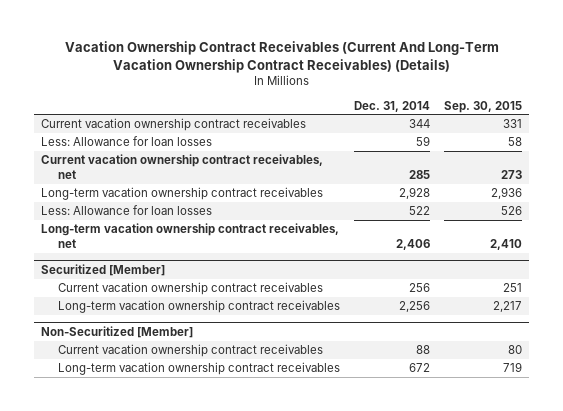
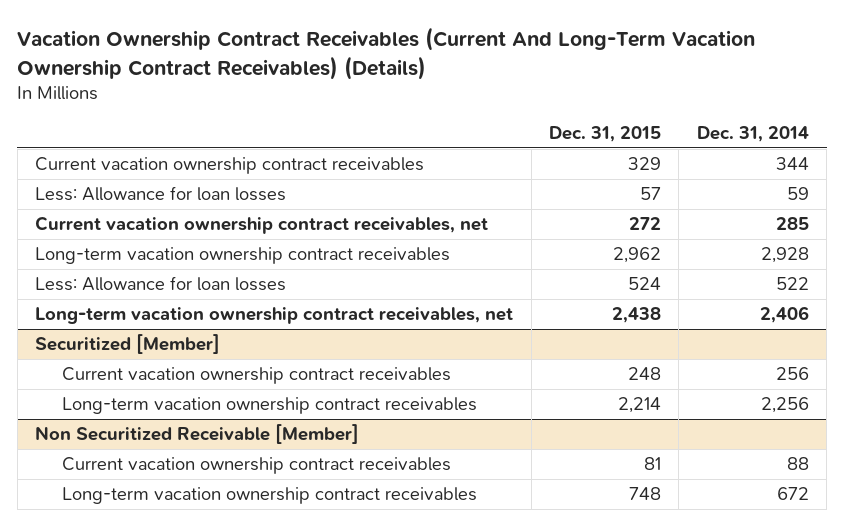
[444,100,523,113] Sep. 30, 2015 -> none
none -> [548,126,661,143] Dec. 31, 2015
[41,325,194,338] Non-Securitized [Member] -> [35,424,360,445] Non Securitized Receivable [Member]

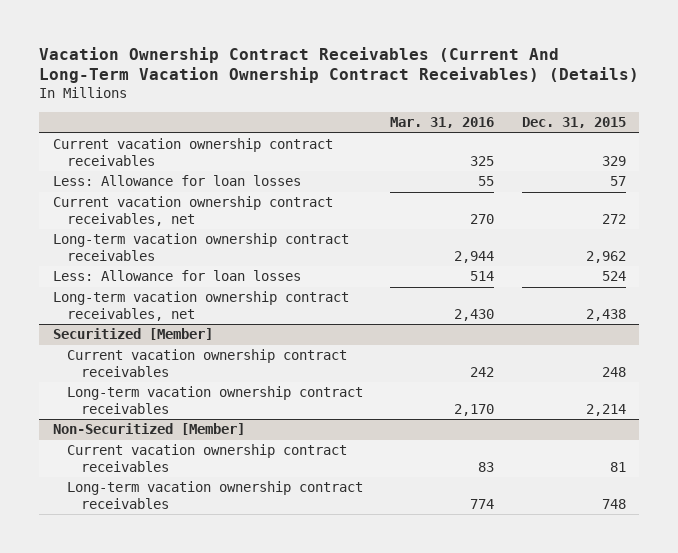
[696,126,809,143] Dec. 31, 2014 -> none
none -> [390,117,495,129] Mar. 31, 2016
[35,424,360,445] Non Securitized Receivable [Member] -> [52,423,245,436] Non-Securitized [Member]

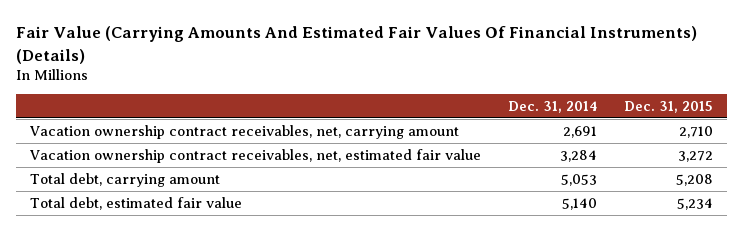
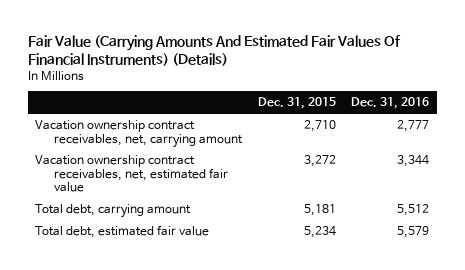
[508,101,598,114] Dec. 31, 2014 -> none
none -> [351,97,430,110] Dec. 31, 2016
[676,173,714,186] 5,208 -> [303,204,336,217] 5,181

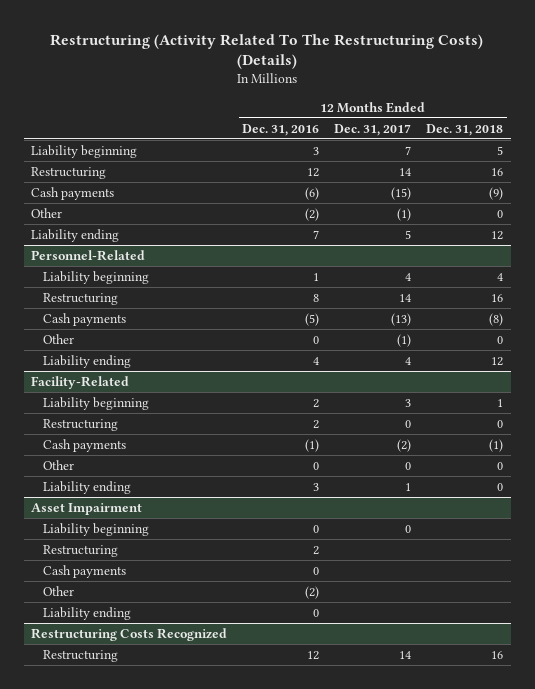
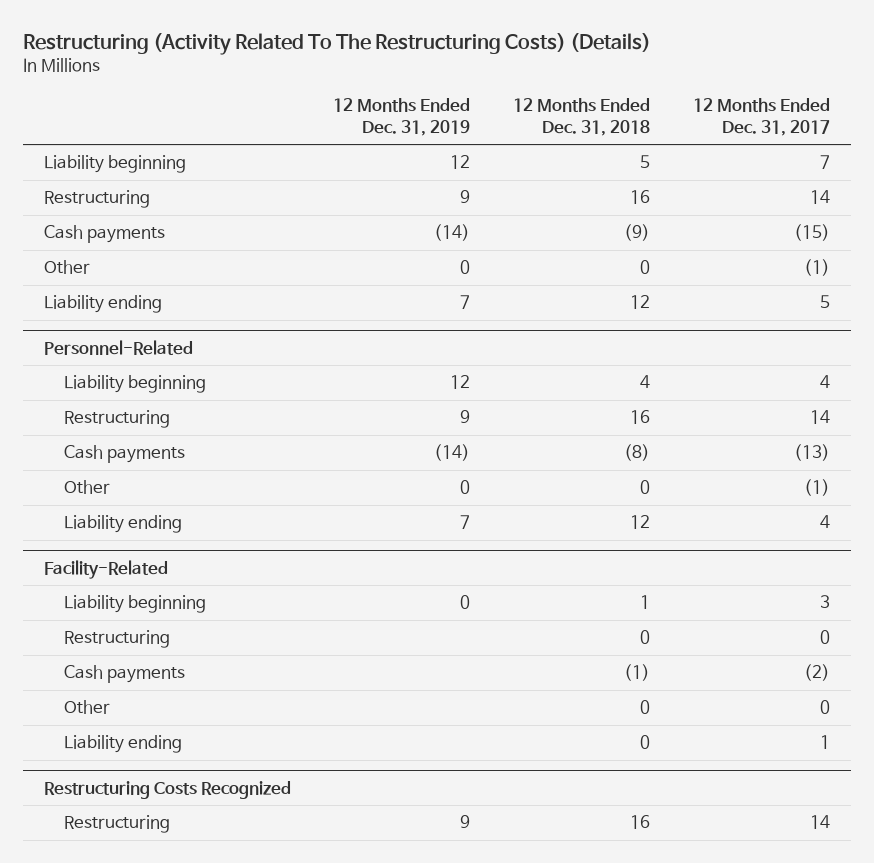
[242,123,320,136] Dec. 31, 2016 -> none
none -> [333,98,471,136] 12 Months Ended Dec. 31, 2019
[31,502,143,515] Asset Impairment -> none
[43,522,150,536] Liability beginning -> none
[43,544,119,557] Restructuring -> none
[43,564,127,578] Cash payments -> none
[43,585,75,596] Other -> none
[43,606,132,620] Liability ending -> none

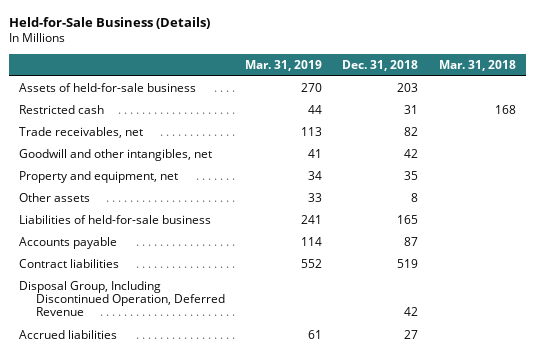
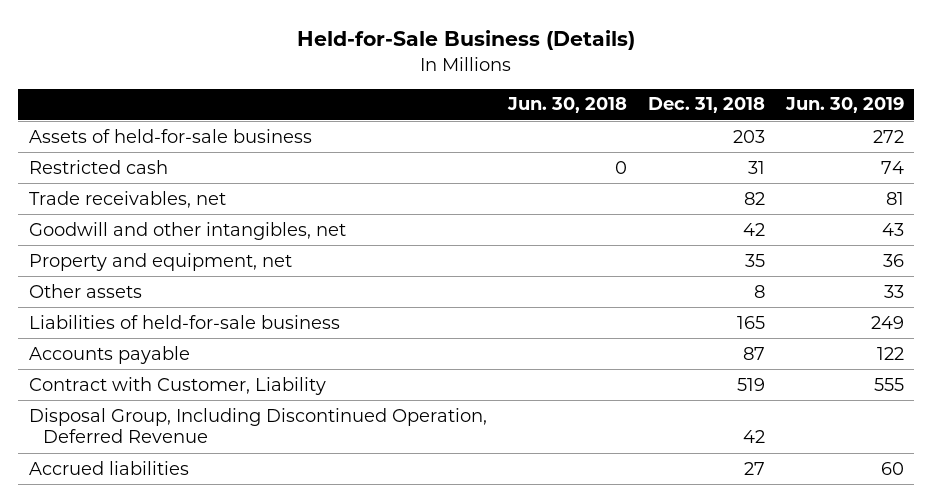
[245,59,323,71] Mar. 31, 2019 -> none
[438,59,516,71] Mar. 31, 2018 -> none
none -> [506,97,627,114] Jun. 30, 2018
none -> [784,97,904,114] Jun. 30, 2019
[19,259,120,269] Contract liabilities -> [28,376,326,395] Contract with Customer, Liability

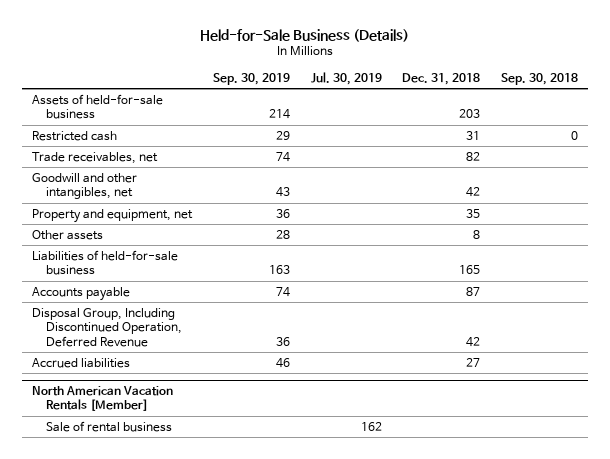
[506,97,627,114] Jun. 30, 2018 -> none
[784,97,904,114] Jun. 30, 2019 -> none
none -> [212,72,290,85] Sep. 30, 2019
none -> [310,71,382,85] Jul. 30, 2019
none -> [501,72,579,85] Sep. 30, 2018
[28,376,326,395] Contract with Customer, Liability -> none
none -> [32,385,174,412] North American Vacation Rentals [Member]
none -> [45,420,172,432] Sale of rental business

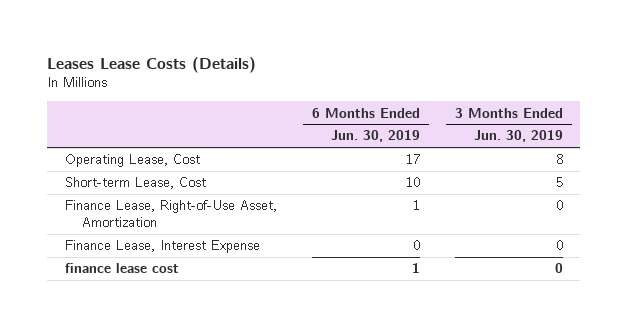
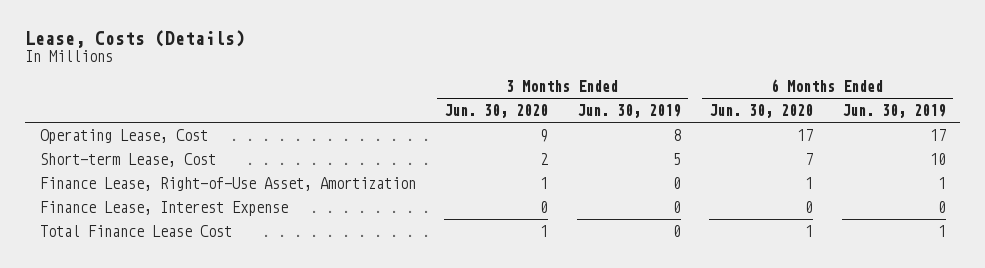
[47,56,257,73] Leases Lease Costs (Details) -> [25,29,246,48] Lease, Costs (Details)
none -> [444,104,549,119] Jun. 30, 2020
none -> [709,104,814,119] Jun. 30, 2020
[64,263,179,274] finance lease cost -> [39,224,232,237] Total Finance Lease Cost

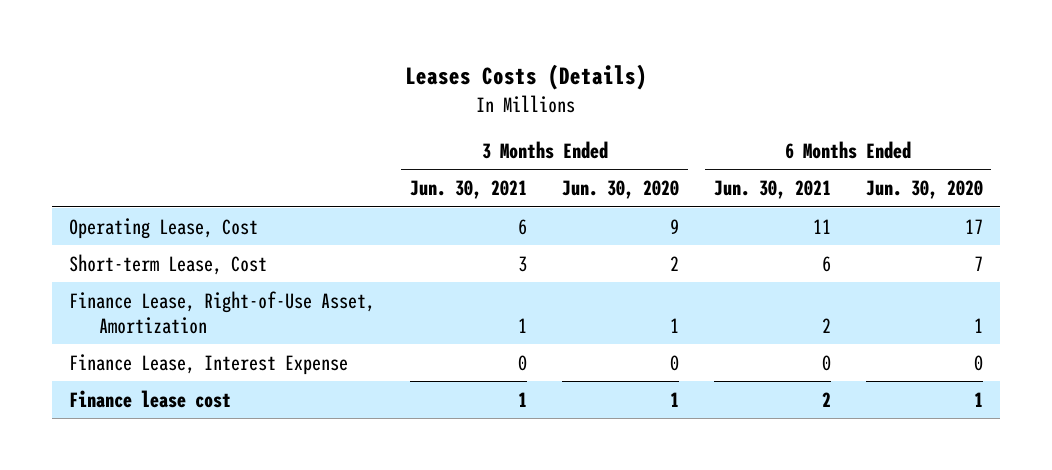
[25,29,246,48] Lease, Costs (Details) -> [404,63,647,90] Leases Costs (Details)
[576,104,681,119] Jun. 30, 2019 -> none
[841,104,946,119] Jun. 30, 2019 -> none
none -> [410,180,528,200] Jun. 30, 2021
none -> [713,180,831,200] Jun. 30, 2021
[39,224,232,237] Total Finance Lease Cost -> [69,389,232,408] Finance lease cost

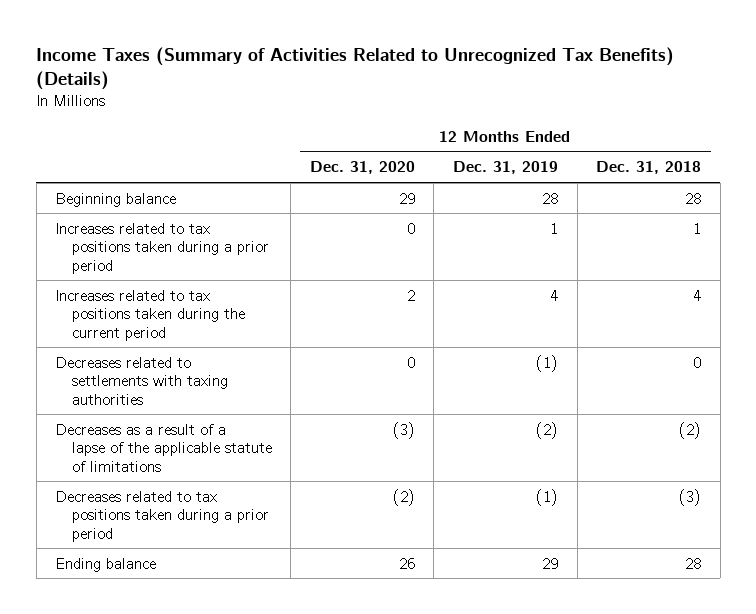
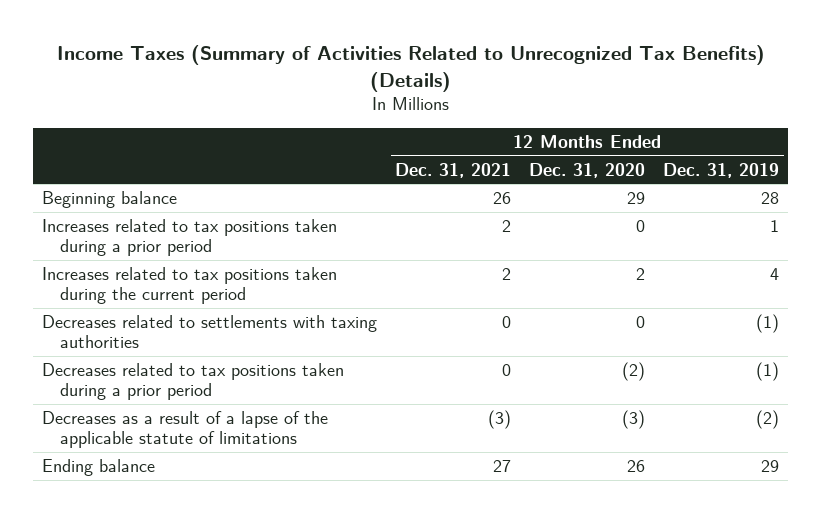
[596,161,702,175] Dec. 31, 2018 -> none
none -> [395,162,512,178] Dec. 31, 2021
[55,423,272,472] Decreases as a result of a lapse of the applicable statute of limitations -> [42,410,329,449] Decreases as a result of a lapse of the applicable statute of limitations

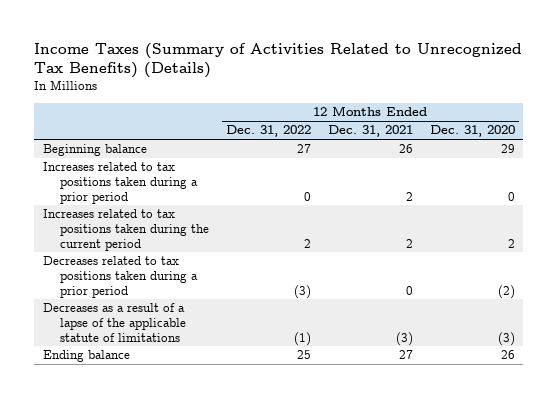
[663,162,780,178] Dec. 31, 2019 -> none
none -> [225,125,311,138] Dec. 31, 2022
[42,314,378,349] Decreases related to settlements with taxing authorities -> none

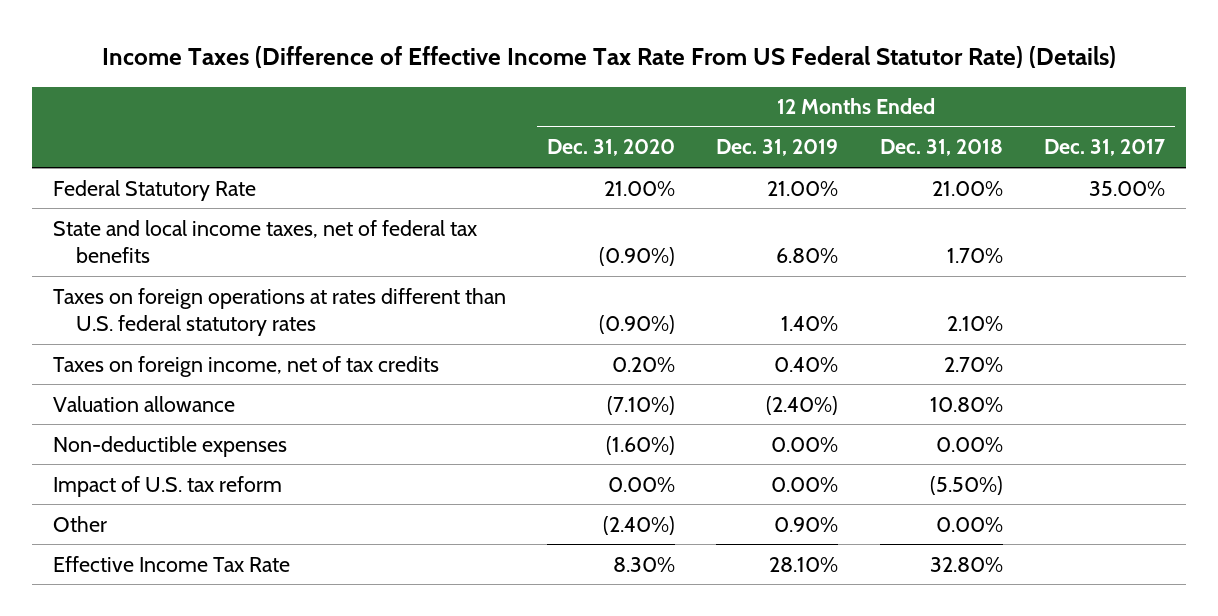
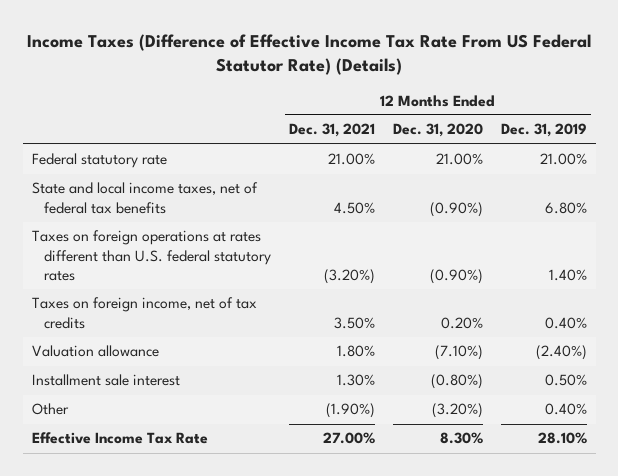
[879,139,1003,157] Dec. 31, 2018 -> none
[1043,139,1165,157] Dec. 31, 2017 -> none
none -> [288,123,375,138] Dec. 31, 2021
[52,179,256,201] Federal Statutory Rate -> [31,153,167,169] Federal statutory rate
[52,435,287,457] Non-deductible expenses -> none
[52,475,282,497] Impact of U.S. tax reform -> none
none -> [31,374,180,387] Installment sale interest
[603,515,676,535] (2.40%) -> [431,403,483,419] (3.20%)
[774,516,839,532] 0.90% -> [544,403,587,416] 0.40%

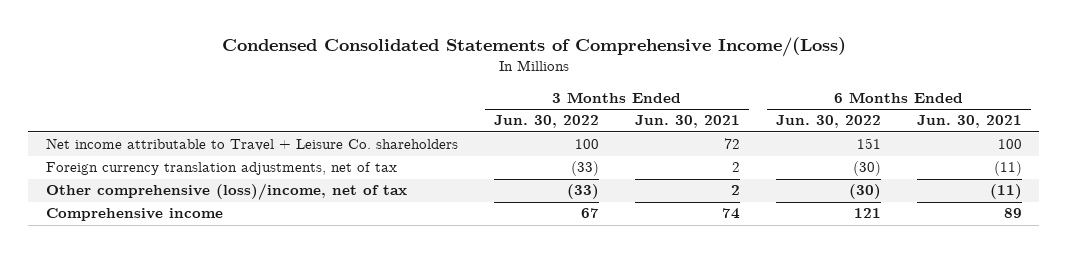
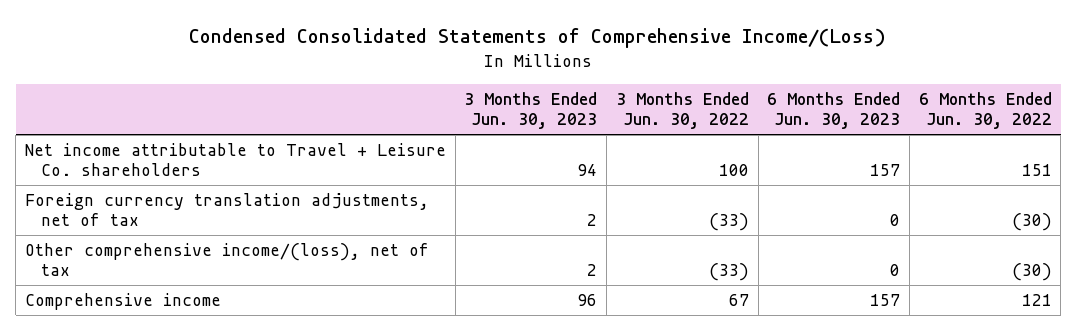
[634,115,740,129] Jun. 30, 2021 -> none
[916,115,1022,129] Jun. 30, 2021 -> none
none -> [464,91,598,130] 3 Months Ended Jun. 30, 2023
none -> [767,91,901,130] 6 Months Ended Jun. 30, 2023
[45,183,407,201] Other comprehensive (loss)/income, net of tax -> [24,242,429,277] Other comprehensive income/(loss), net of tax

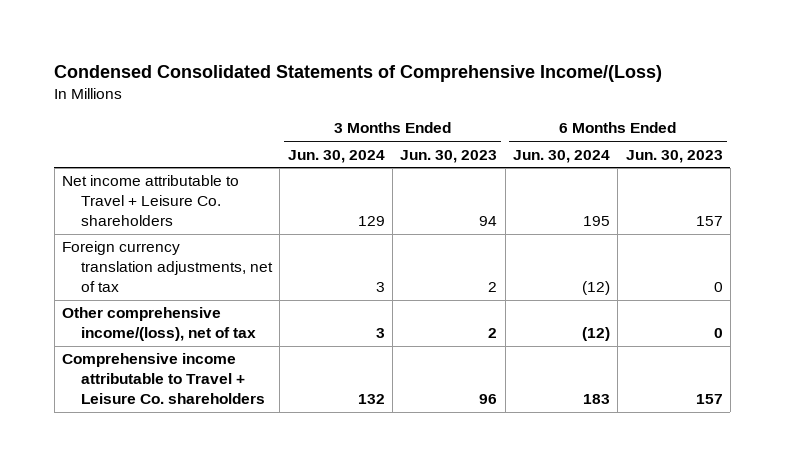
[615,91,749,130] 3 Months Ended Jun. 30, 2022 -> none
[918,91,1052,130] 6 Months Ended Jun. 30, 2022 -> none
none -> [287,149,385,163] Jun. 30, 2024
none -> [512,149,610,163] Jun. 30, 2024
[24,292,221,310] Comprehensive income -> [61,353,266,405] Comprehensive income attributable to Travel + Leisure Co. shareholders

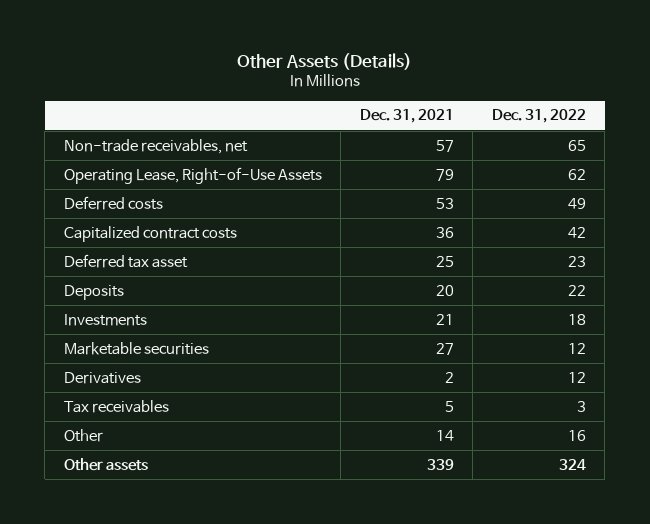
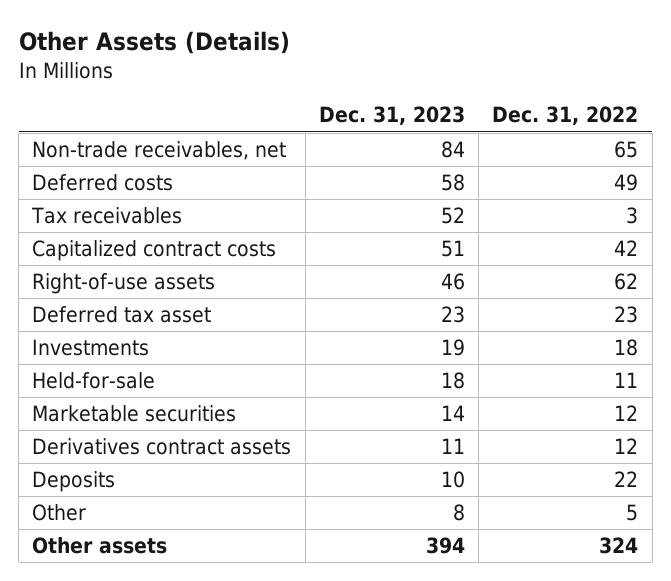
[359,109,454,124] Dec. 31, 2021 -> none
none -> [318,106,465,126] Dec. 31, 2023
[63,166,322,184] Operating Lease, Right-of-Use Assets -> none
[63,399,169,413] Tax receivables -> [31,207,183,225] Tax receivables
none -> [32,273,216,295] Right-of-use assets
none -> [32,372,156,390] Held-for-sale
[63,371,141,384] Derivatives -> [32,438,292,456] Derivatives contract assets
[63,284,124,300] Deposits -> [32,471,116,493] Deposits
[567,429,586,441] 16 -> [626,504,639,522] 5

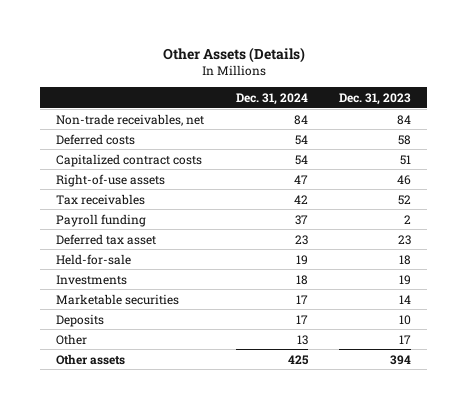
[492,106,639,126] Dec. 31, 2022 -> none
none -> [235,92,308,105] Dec. 31, 2024
[31,207,183,225] Tax receivables -> [55,193,145,205] Tax receivables
none -> [55,213,146,227] Payroll funding
[32,339,150,357] Investments -> [55,274,127,285] Investments
[32,438,292,456] Derivatives contract assets -> none
[452,504,465,522] 8 -> [399,334,412,344] 17

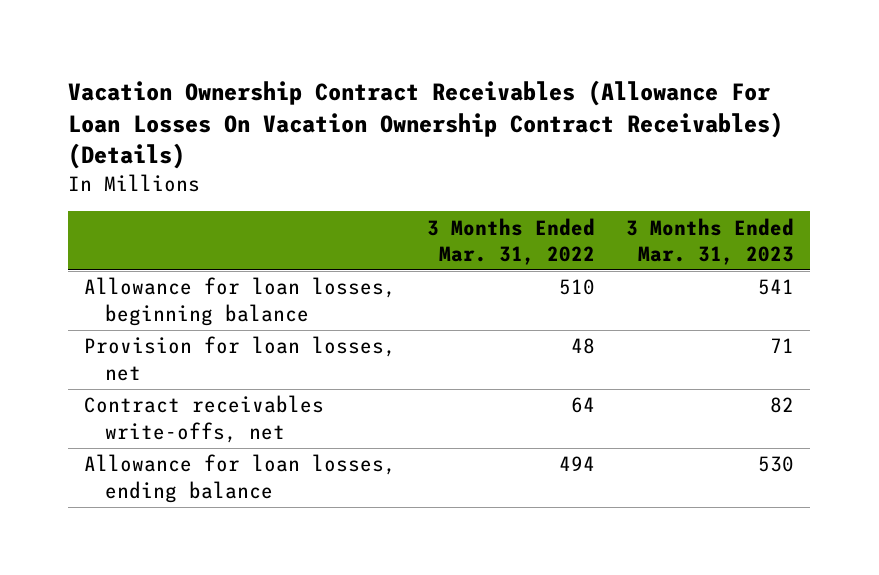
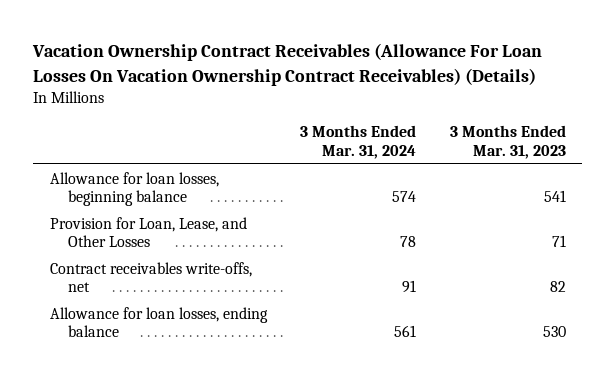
[427,217,596,265] 3 Months Ended Mar. 31, 2022 -> none
none -> [300,125,417,159] 3 Months Ended Mar. 31, 2024
[84,336,397,381] Provision for loan losses, net -> [49,216,247,248] Provision for Loan, Lease, and Other Losses

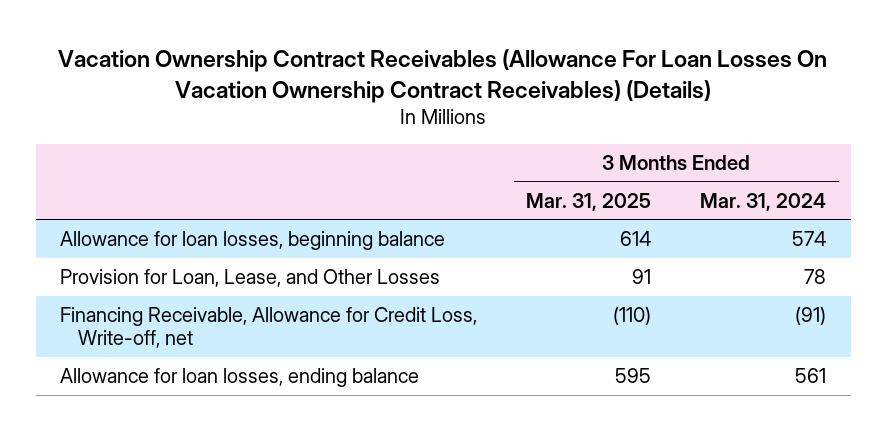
[449,125,566,159] 3 Months Ended Mar. 31, 2023 -> none
none -> [526,192,652,211] Mar. 31, 2025
[49,261,252,293] Contract receivables write-offs, net -> none
none -> [60,307,478,349] Financing Receivable, Allowance for Credit Loss, Write-off, net

